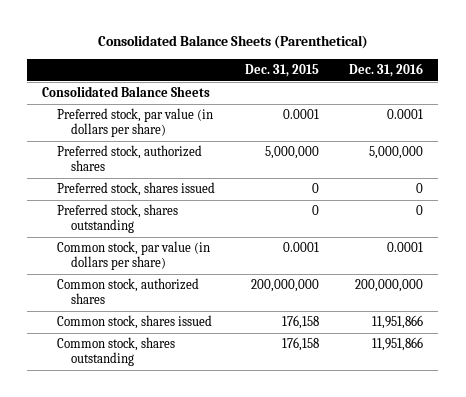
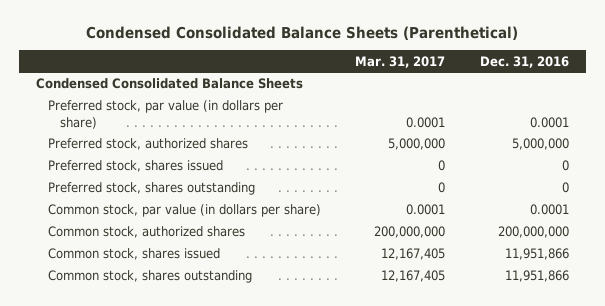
[97,35,368,50] Consolidated Balance Sheets (Parenthetical) -> [86,25,519,40] Condensed Consolidated Balance Sheets (Parenthetical)
[244,64,319,78] Dec. 31, 2015 -> none
none -> [355,55,446,68] Mar. 31, 2017
[42,86,211,98] Consolidated Balance Sheets -> [35,78,303,90] Condensed Consolidated Balance Sheets

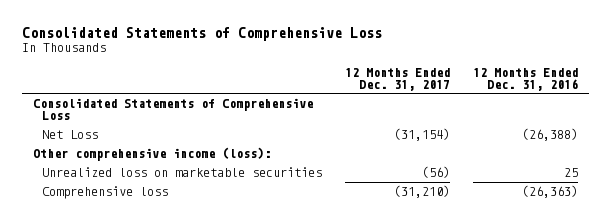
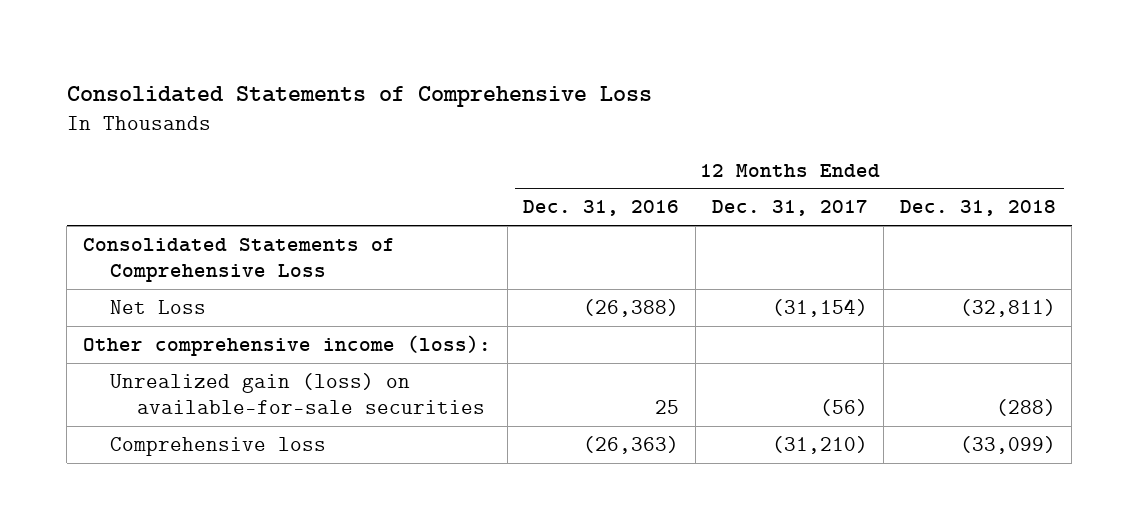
none -> [899,200,1056,217] Dec. 31, 2018
[41,167,322,178] Unrealized loss on marketable securities -> [109,372,485,414] Unrealized gain (loss) on available-for-sale securities

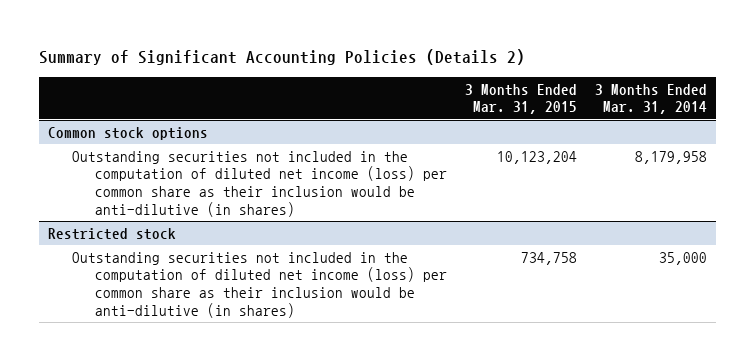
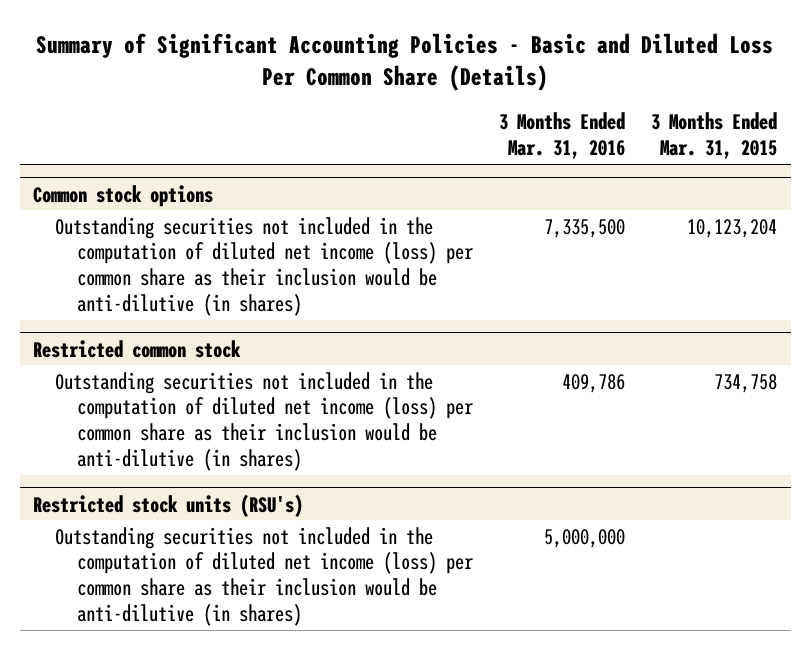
[39,49,526,66] Summary of Significant Accounting Policies (Details 2) -> [36,32,774,92] Summary of Significant Accounting Policies - Basic and Diluted Loss Per Common Share (Details)
[595,83,708,115] 3 Months Ended Mar. 31, 2014 -> none
none -> [499,112,626,160] 3 Months Ended Mar. 31, 2016
[48,227,177,240] Restricted stock -> [33,339,242,358] Restricted common stock
none -> [33,493,304,517] Restricted stock units (RSU's)
none -> [55,526,473,627] Outstanding securities not included in the computation of diluted net income (loss) per common share as their inclusion would be anti-dilutive (in shares)

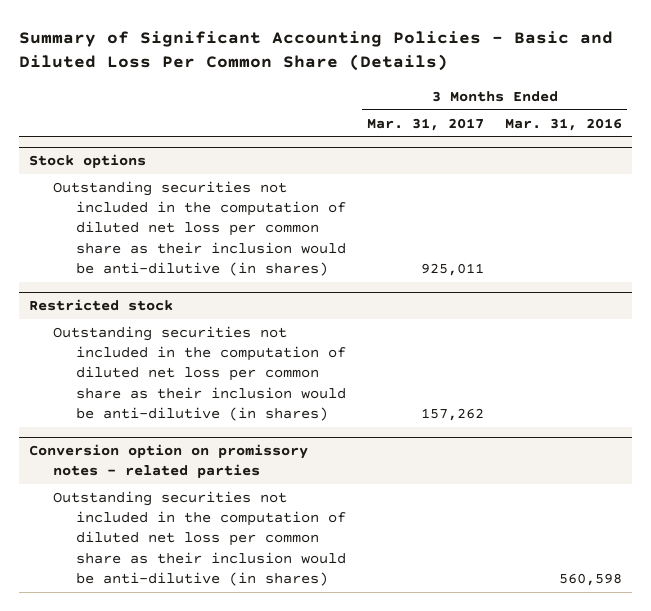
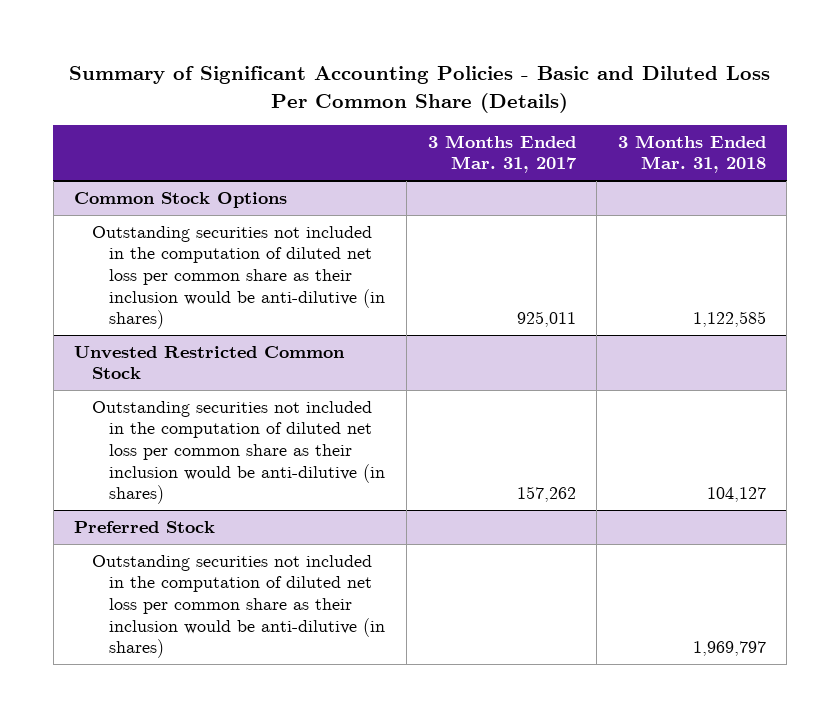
[505,117,623,131] Mar. 31, 2016 -> none
none -> [617,134,766,174] 3 Months Ended Mar. 31, 2018
[29,154,147,169] Stock options -> [74,191,288,208] Common Stock Options
[29,299,174,312] Restricted stock -> [74,345,346,380] Unvested Restricted Common Stock
[29,444,309,479] Conversion option on promissory notes - related parties -> none
none -> [74,520,216,533] Preferred Stock

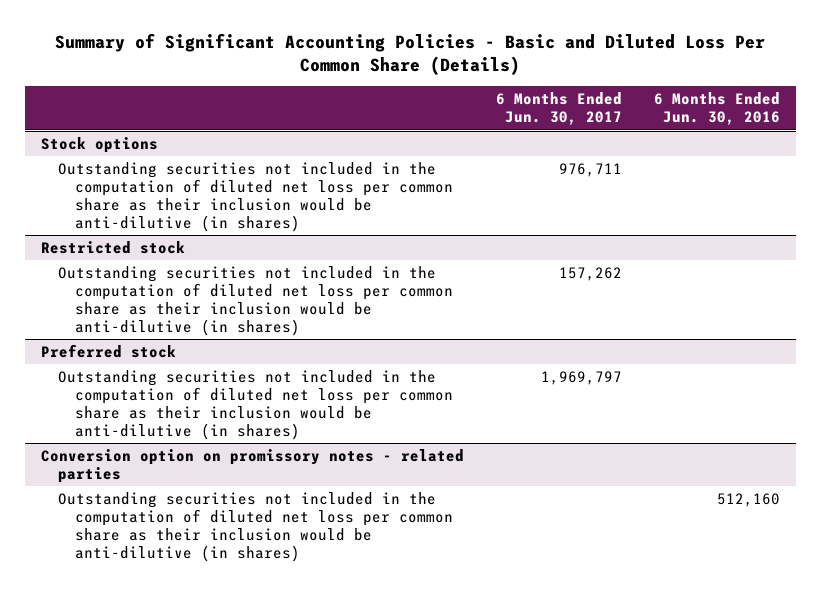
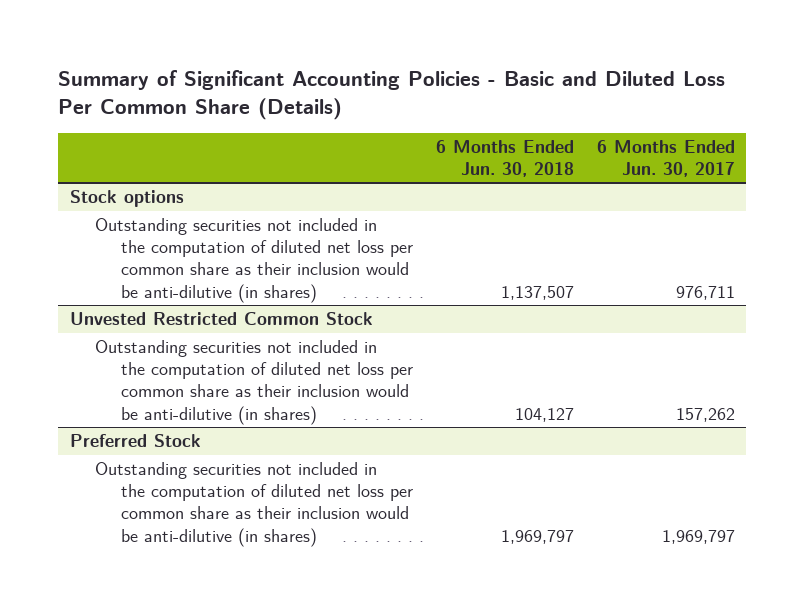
[653,92,780,126] 6 Months Ended Jun. 30, 2016 -> none
none -> [435,139,574,177] 6 Months Ended Jun. 30, 2018
[40,240,185,254] Restricted stock -> [69,312,373,326] Unvested Restricted Common Stock
[40,343,176,358] Preferred stock -> [69,434,201,448] Preferred Stock
[40,448,464,483] Conversion option on promissory notes - related parties -> none
[57,491,453,562] Outstanding securities not included in the computation of diluted net loss per common share as their inclusion would be anti-dilutive (in shares) -> none

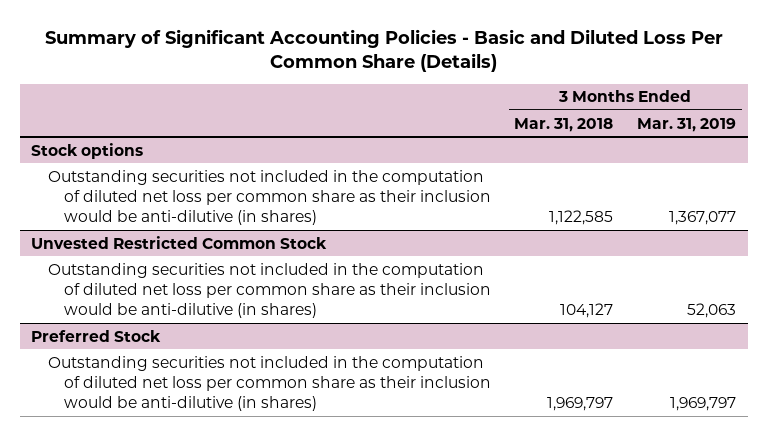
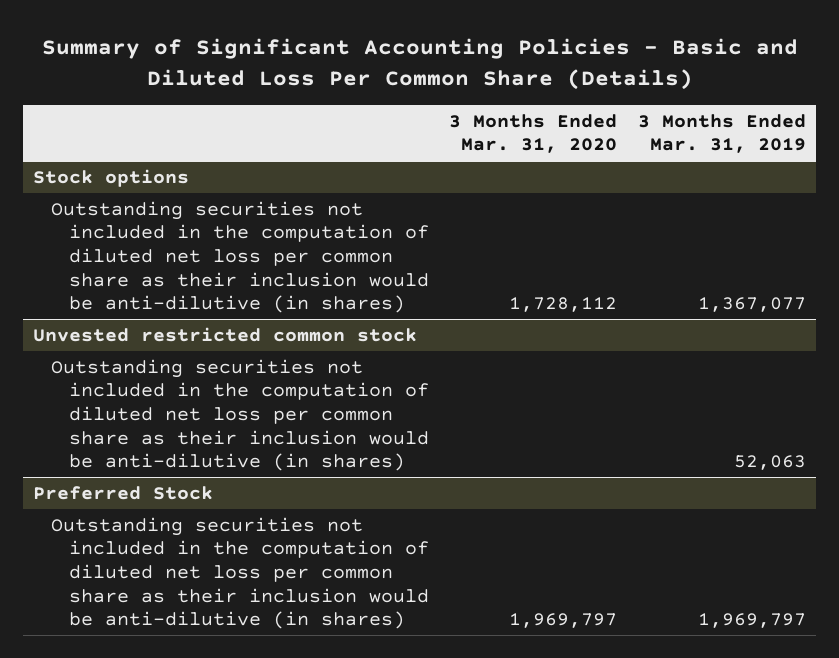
[514,117,614,132] Mar. 31, 2018 -> none
none -> [449,113,618,154] 3 Months Ended Mar. 31, 2020
[31,235,328,249] Unvested Restricted Common Stock -> [33,326,418,342] Unvested restricted common stock

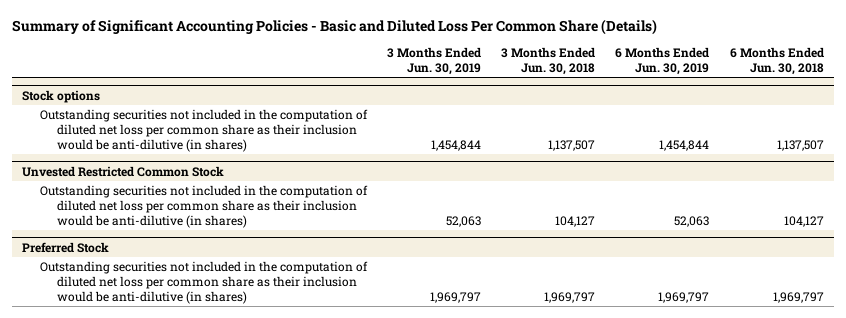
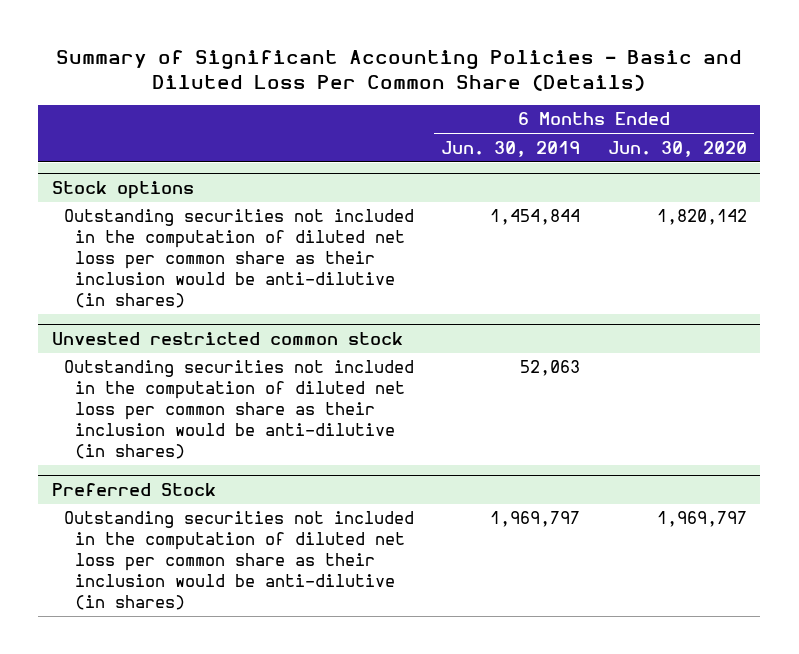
[386,46,481,75] 3 Months Ended Jun. 30, 2019 -> none
[501,46,596,75] 3 Months Ended Jun. 30, 2018 -> none
[729,46,824,75] 6 Months Ended Jun. 30, 2018 -> none
none -> [607,140,747,157] Jun. 30, 2020
[21,165,224,177] Unvested Restricted Common Stock -> [52,331,404,345] Unvested restricted common stock

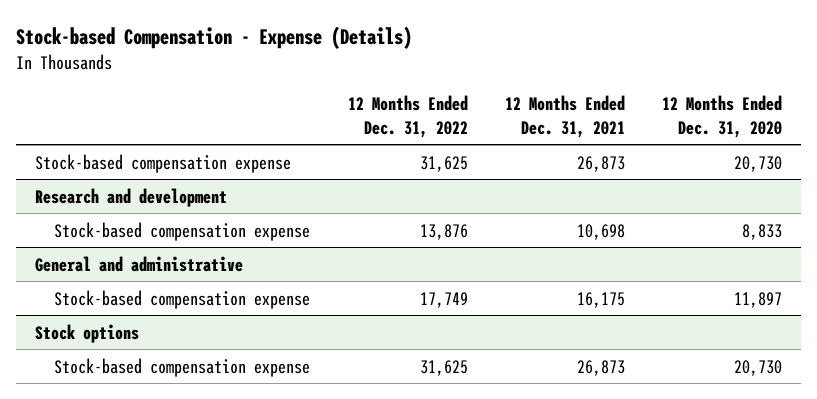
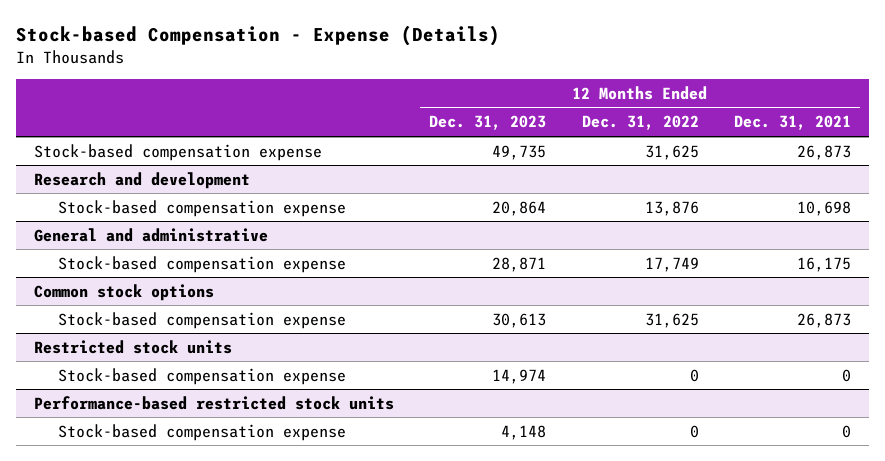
[661,95,782,138] 12 Months Ended Dec. 31, 2020 -> none
none -> [429,115,547,131] Dec. 31, 2023
[35,323,140,343] Stock options -> [33,283,214,301] Common stock options
none -> [33,339,232,354] Restricted stock units
none -> [57,367,346,385] Stock-based compensation expense
none -> [33,395,394,410] Performance-based restricted stock units
none -> [57,423,346,441] Stock-based compensation expense

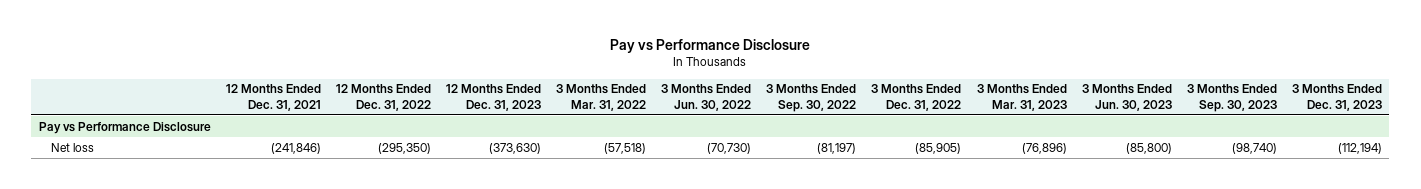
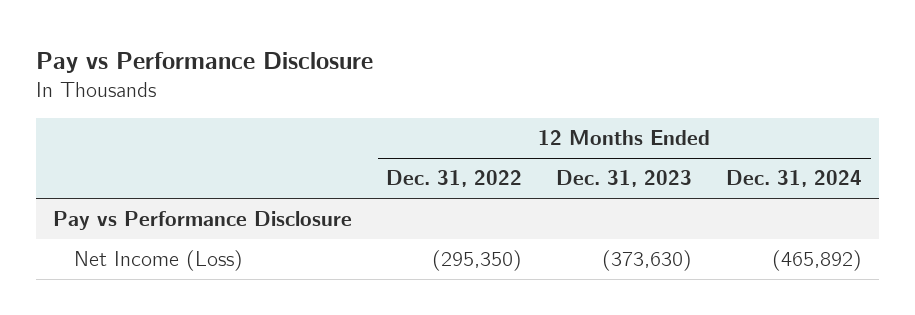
[225,84,321,111] 12 Months Ended Dec. 31, 2021 -> none
[556,84,647,111] 3 Months Ended Mar. 31, 2022 -> none
[661,84,752,111] 3 Months Ended Jun. 30, 2022 -> none
[766,84,857,112] 3 Months Ended Sep. 30, 2022 -> none
[871,84,962,111] 3 Months Ended Dec. 31, 2022 -> none
[976,84,1067,111] 3 Months Ended Mar. 31, 2023 -> none
[1081,84,1172,111] 3 Months Ended Jun. 30, 2023 -> none
[1186,84,1277,112] 3 Months Ended Sep. 30, 2023 -> none
[1291,84,1382,111] 3 Months Ended Dec. 31, 2023 -> none
none -> [726,170,863,188] Dec. 31, 2024
[51,142,95,152] Net loss -> [74,250,244,272] Net Income (Loss)

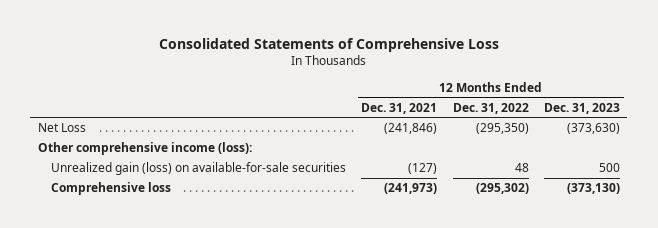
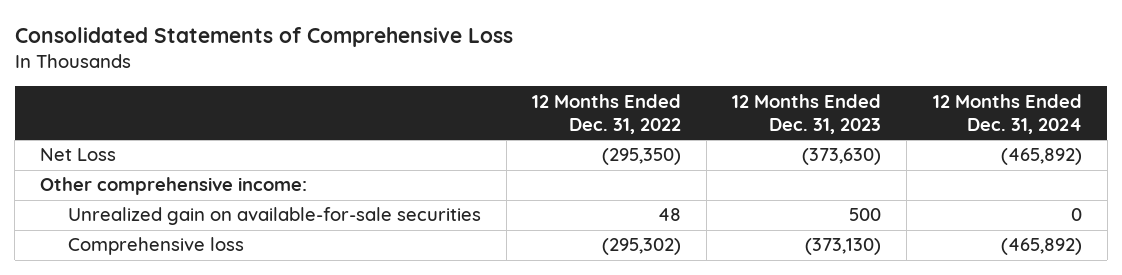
[361,102,438,114] Dec. 31, 2021 -> none
none -> [932,93,1082,134] 12 Months Ended Dec. 31, 2024
[38,142,253,156] Other comprehensive income (loss): -> [40,177,308,196] Other comprehensive income:
[51,162,347,176] Unrealized gain (loss) on available-for-sale securities -> [67,207,481,226] Unrealized gain on available-for-sale securities

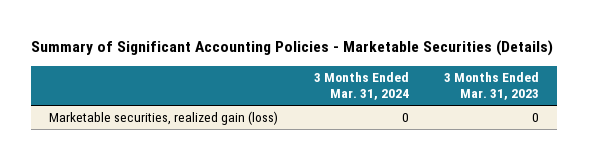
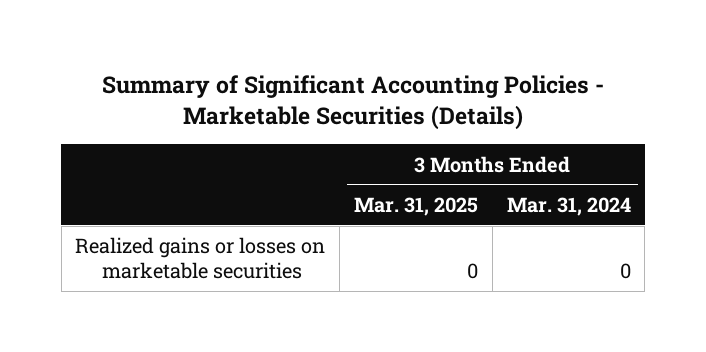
[444,72,540,101] 3 Months Ended Mar. 31, 2023 -> none
none -> [354,196,479,216] Mar. 31, 2025
[49,111,279,126] Marketable securities, realized gain (loss) -> [75,237,326,280] Realized gains or losses on marketable securities

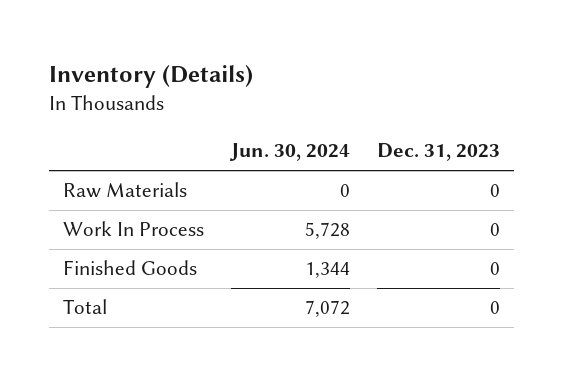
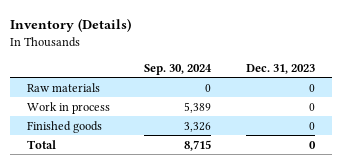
[229,143,351,162] Jun. 30, 2024 -> none
none -> [144,63,213,75] Sep. 30, 2024
[63,182,188,199] Raw Materials -> [27,82,101,92] Raw materials
[63,221,205,237] Work In Process -> [27,101,111,114] Work in process
[63,260,198,276] Finished Goods -> [27,120,103,133] Finished goods

